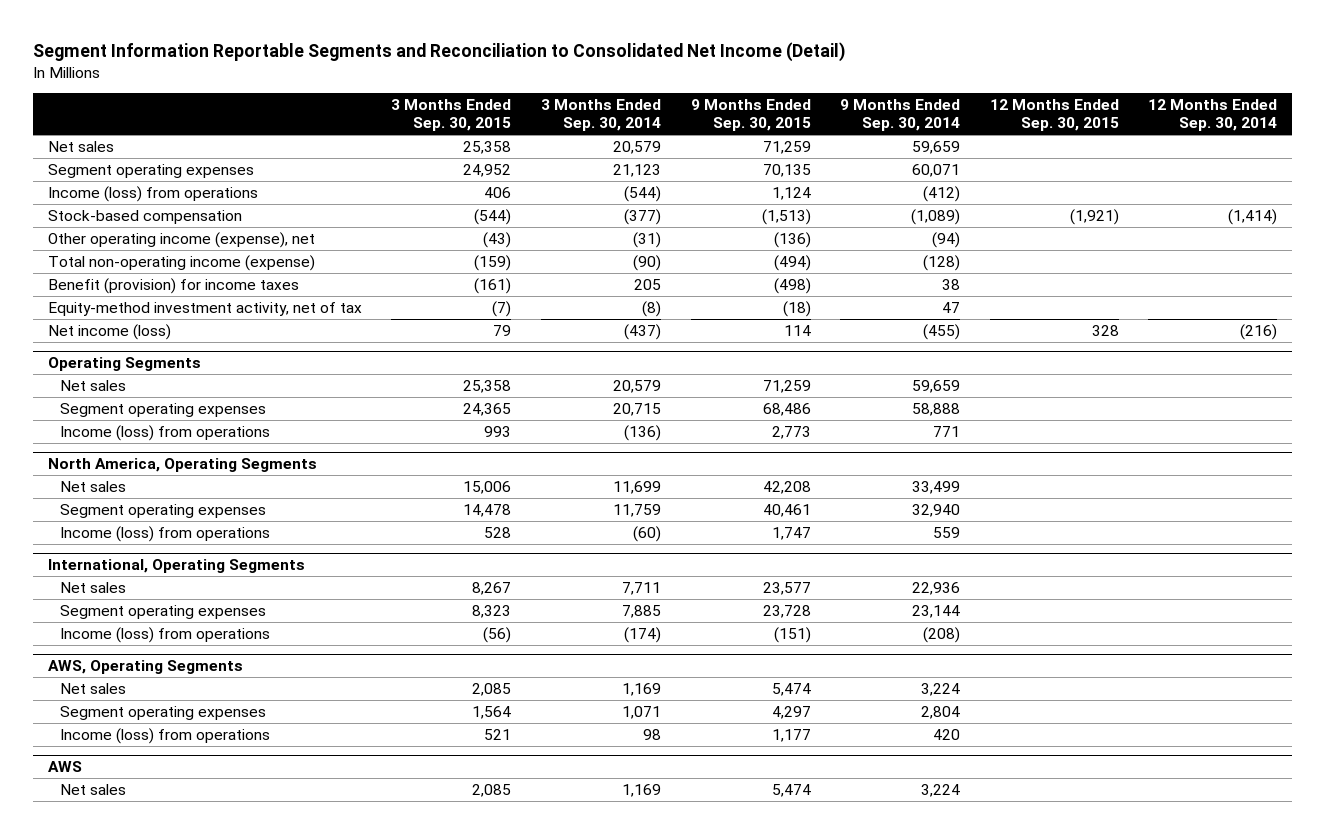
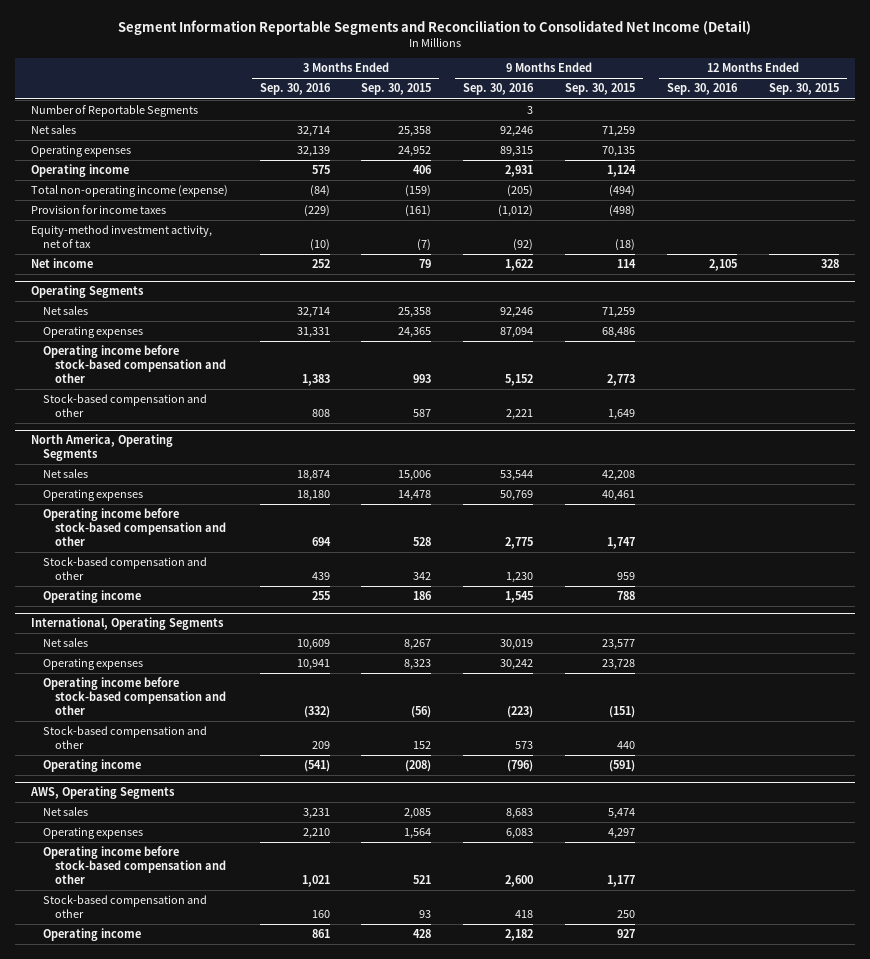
[541,98,662,132] 3 Months Ended Sep. 30, 2014 -> none
[840,98,961,132] 9 Months Ended Sep. 30, 2014 -> none
[1148,98,1278,132] 12 Months Ended Sep. 30, 2014 -> none
none -> [259,83,331,96] Sep. 30, 2016
none -> [463,83,535,96] Sep. 30, 2016
none -> [667,83,739,96] Sep. 30, 2016
none -> [30,105,198,118] Number of Reportable Segments
[47,209,242,224] Stock-based compensation -> none
[47,231,315,248] Other operating income (expense), net -> none
[47,163,254,178] Segment operating expenses -> [30,145,131,158] Operating expenses
[47,185,258,202] Income (loss) from operations -> [30,164,129,178] Operating income
[47,277,299,294] Benefit (provision) for income taxes -> [30,205,166,215] Provision for income taxes
[47,323,171,340] Net income (loss) -> [30,258,93,269] Net income
[60,402,267,417] Segment operating expenses -> [42,326,143,339] Operating expenses
[60,424,271,441] Income (loss) from operations -> [42,345,226,384] Operating income before stock-based compensation and other
none -> [42,394,207,418] Stock-based compensation and other
[60,503,267,518] Segment operating expenses -> [42,489,143,502] Operating expenses
none -> [42,508,226,547] Operating income before stock-based compensation and other
none -> [42,557,207,581] Stock-based compensation and other
[60,525,271,542] Income (loss) from operations -> [42,590,141,604] Operating income
[484,526,512,538] 528 -> [413,591,433,601] 186
[771,526,811,540] 1,747 -> [617,591,636,601] 788
[60,604,267,619] Segment operating expenses -> [42,658,143,671] Operating expenses
none -> [42,677,226,716] Operating income before stock-based compensation and other
none -> [42,726,207,750] Stock-based compensation and other
[60,626,271,643] Income (loss) from operations -> [42,759,141,773] Operating income
[483,626,512,643] (56) -> [405,760,432,773] (208)
[773,626,811,643] (151) -> [609,760,636,773] (591)
[47,761,82,773] AWS -> none
[60,783,127,795] Net sales -> none
[60,705,267,720] Segment operating expenses -> [42,827,143,840] Operating expenses
none -> [42,846,226,885] Operating income before stock-based compensation and other
none -> [42,895,207,919] Stock-based compensation and other
[60,727,271,744] Income (loss) from operations -> [42,928,141,942] Operating income
[484,728,512,740] 521 -> [413,929,432,939] 428
[771,728,811,742] 1,177 -> [617,929,636,939] 927

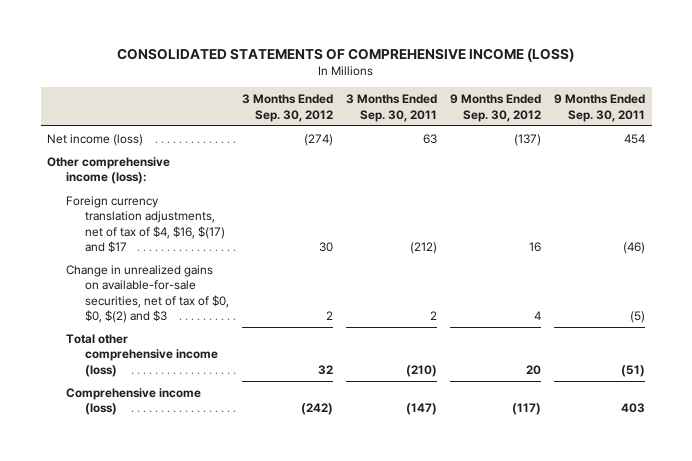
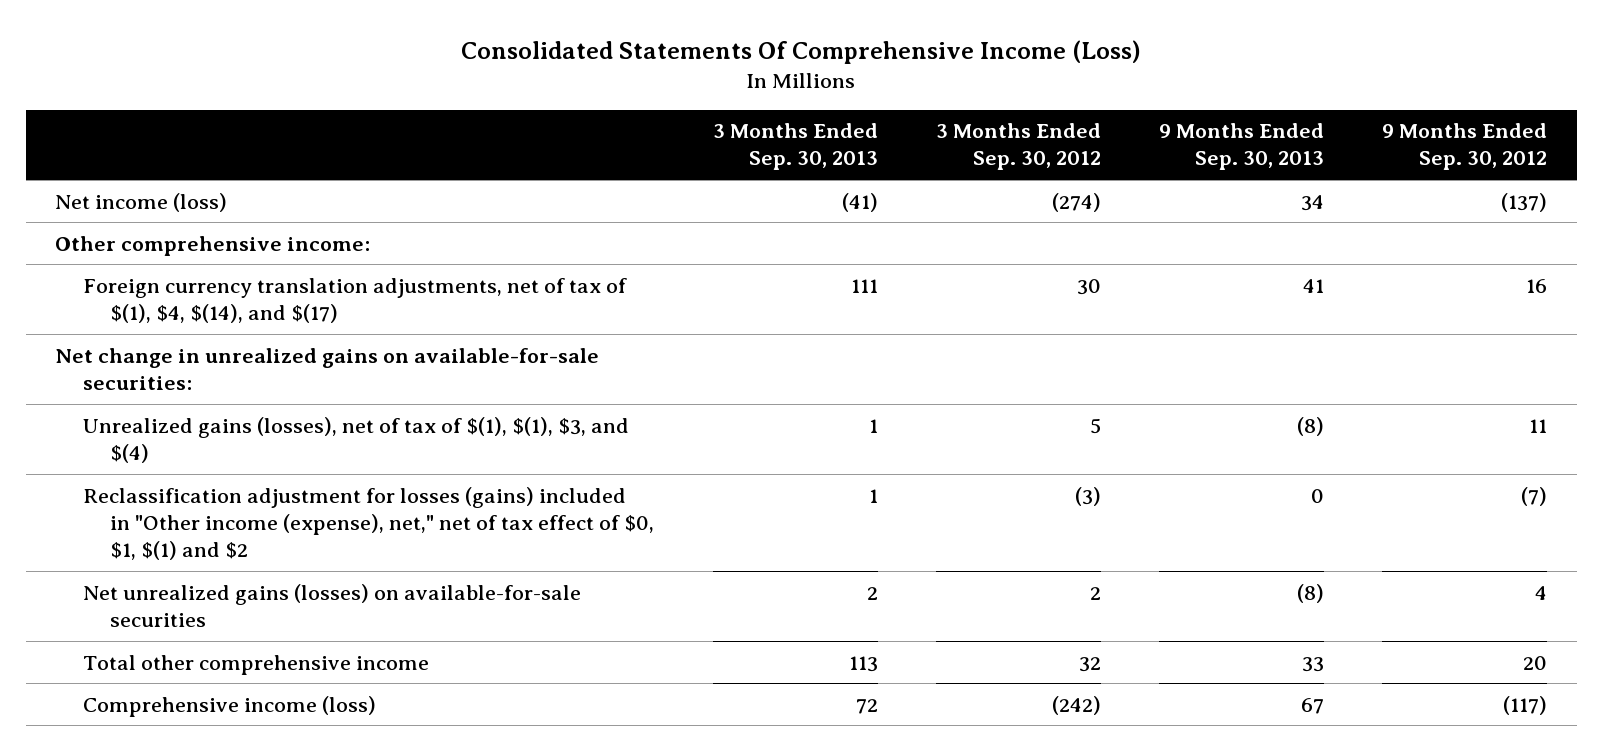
[117,48,575,63] CONSOLIDATED STATEMENTS OF COMPREHENSIVE INCOME (LOSS) -> [461,40,1142,65] Consolidated Statements Of Comprehensive Income (Loss)
[346,94,438,122] 3 Months Ended Sep. 30, 2011 -> none
[554,94,646,122] 9 Months Ended Sep. 30, 2011 -> none
none -> [712,123,878,171] 3 Months Ended Sep. 30, 2013
none -> [1159,123,1325,171] 9 Months Ended Sep. 30, 2013
[46,156,170,185] Other comprehensive income (loss): -> [54,235,370,256] Other comprehensive income:
[66,195,226,254] Foreign currency translation adjustments, net of tax of $4, $16, $(17) and $17 -> [82,277,627,323] Foreign currency translation adjustments, net of tax of $(1), $4, $(14), and $(17)
none -> [54,347,599,390] Net change in unrealized gains on available-for-sale securities:
none -> [82,416,629,463] Unrealized gains (losses), net of tax of $(1), $(1), $3, and $(4)
none -> [82,486,655,561] Reclassification adjustment for losses (gains) included in "Other income (expense), net," net of tax effect of $0, $1, $(1) and $2
[66,264,230,324] Change in unrealized gains on available-for-sale securities, net of tax of $0, $0, $(2) and $3 -> [82,583,581,627] Net unrealized gains (losses) on available-for-sale securities
[66,333,219,377] Total other comprehensive income (loss) -> [82,654,429,675] Total other comprehensive income

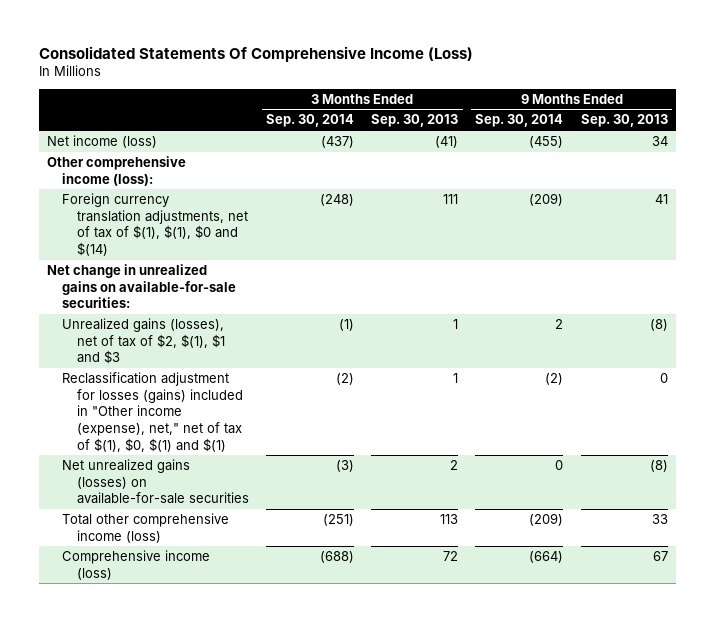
[935,123,1101,171] 3 Months Ended Sep. 30, 2012 -> none
[1382,123,1548,171] 9 Months Ended Sep. 30, 2012 -> none
none -> [266,114,355,128] Sep. 30, 2014
none -> [475,114,564,128] Sep. 30, 2014
[54,235,370,256] Other comprehensive income: -> [47,156,187,186] Other comprehensive income (loss):
[82,277,627,323] Foreign currency translation adjustments, net of tax of $(1), $4, $(14), and $(17) -> [62,193,248,257] Foreign currency translation adjustments, net of tax of $(1), $(1), $0 and $(14)
[82,416,629,463] Unrealized gains (losses), net of tax of $(1), $(1), $3, and $(4) -> [62,318,225,365] Unrealized gains (losses), net of tax of $2, $(1), $1 and $3
[82,486,655,561] Reclassification adjustment for losses (gains) included in "Other income (expense), net," net of tax effect of $0, $1, $(1) and $2 -> [62,372,243,452] Reclassification adjustment for losses (gains) included in "Other income (expense), net," net of tax of $(1), $0, $(1) and $(1)
[82,654,429,675] Total other comprehensive income -> [62,513,230,543] Total other comprehensive income (loss)

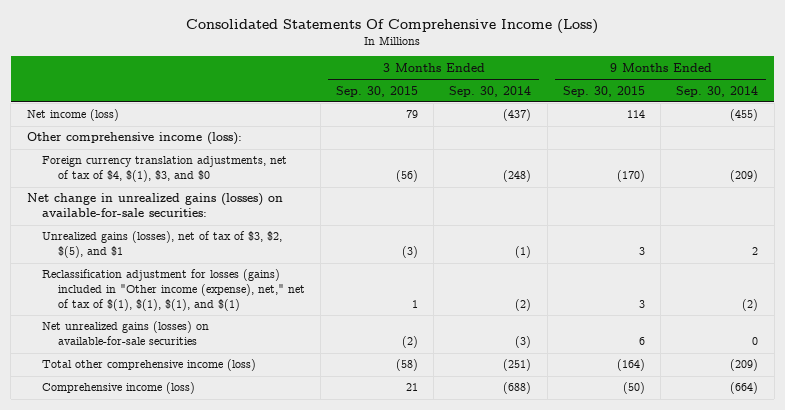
[371,114,459,128] Sep. 30, 2013 -> none
[580,114,668,128] Sep. 30, 2013 -> none
none -> [335,85,418,97] Sep. 30, 2015
none -> [562,85,645,97] Sep. 30, 2015
[62,193,248,257] Foreign currency translation adjustments, net of tax of $(1), $(1), $0 and $(14) -> [42,156,288,183] Foreign currency translation adjustments, net of tax of $4, $(1), $3, and $0
[47,264,237,309] Net change in unrealized gains on available-for-sale securities: -> [26,193,283,218] Net change in unrealized gains (losses) on available-for-sale securities:
[62,318,225,365] Unrealized gains (losses), net of tax of $2, $(1), $1 and $3 -> [42,231,283,259] Unrealized gains (losses), net of tax of $3, $2, $(5), and $1
[62,372,243,452] Reclassification adjustment for losses (gains) included in "Other income (expense), net," net of tax of $(1), $0, $(1) and $(1) -> [42,269,305,311] Reclassification adjustment for losses (gains) included in "Other income (expense), net," net of tax of $(1), $(1), $(1), and $(1)

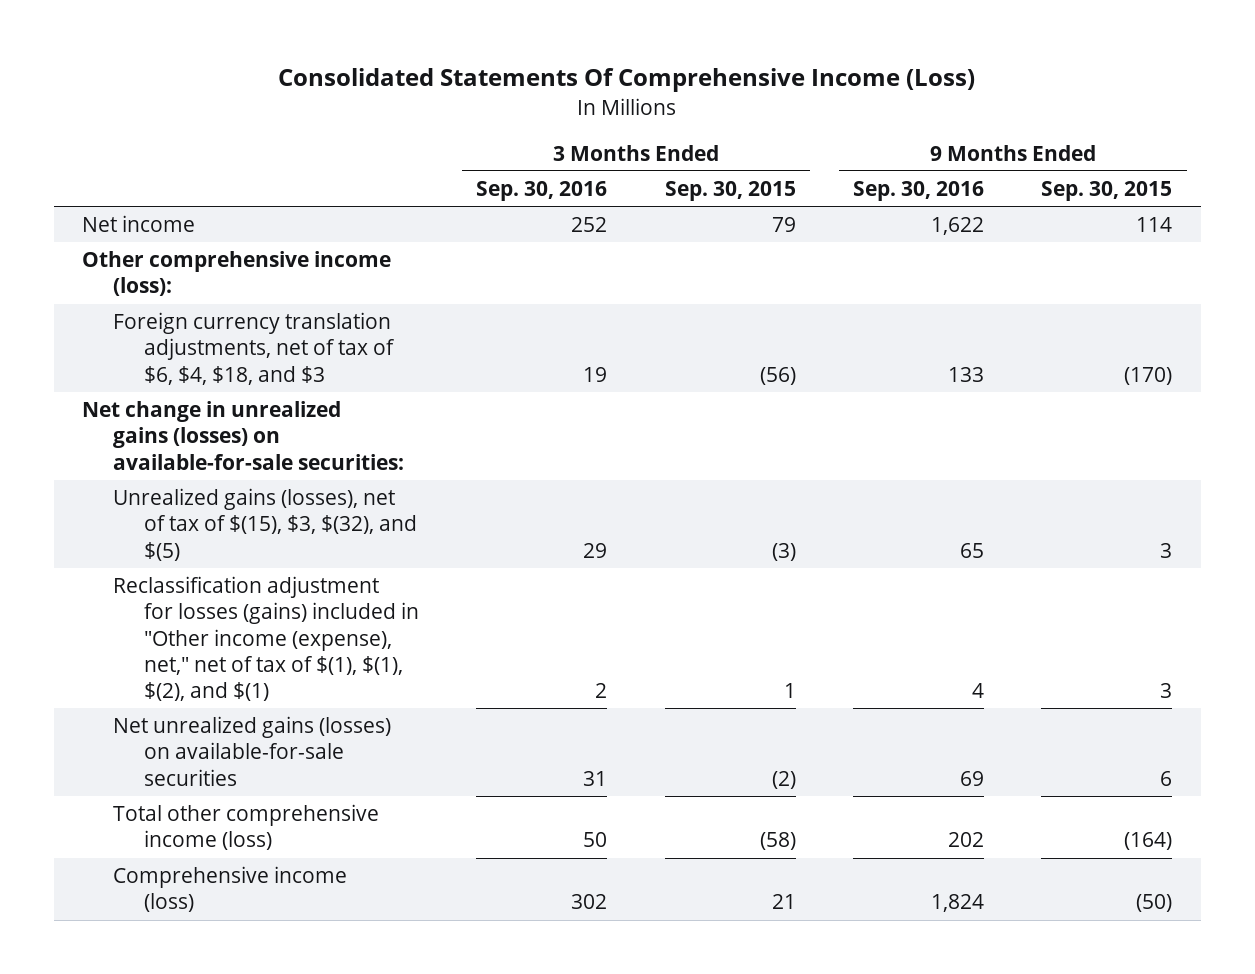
[449,85,532,97] Sep. 30, 2014 -> none
[676,85,759,97] Sep. 30, 2014 -> none
none -> [476,181,608,202] Sep. 30, 2016
none -> [853,181,985,202] Sep. 30, 2016
[26,109,119,122] Net income (loss) -> [82,215,196,233] Net income
[42,156,288,183] Foreign currency translation adjustments, net of tax of $4, $(1), $3, and $0 -> [113,312,395,385] Foreign currency translation adjustments, net of tax of $6, $4, $18, and $3
[42,231,283,259] Unrealized gains (losses), net of tax of $3, $2, $(5), and $1 -> [113,488,417,561] Unrealized gains (losses), net of tax of $(15), $3, $(32), and $(5)
[42,269,305,311] Reclassification adjustment for losses (gains) included in "Other income (expense), net," net of tax of $(1), $(1), $(1), and $(1) -> [113,576,419,702] Reclassification adjustment for losses (gains) included in "Other income (expense), net," net of tax of $(1), $(1), $(2), and $(1)

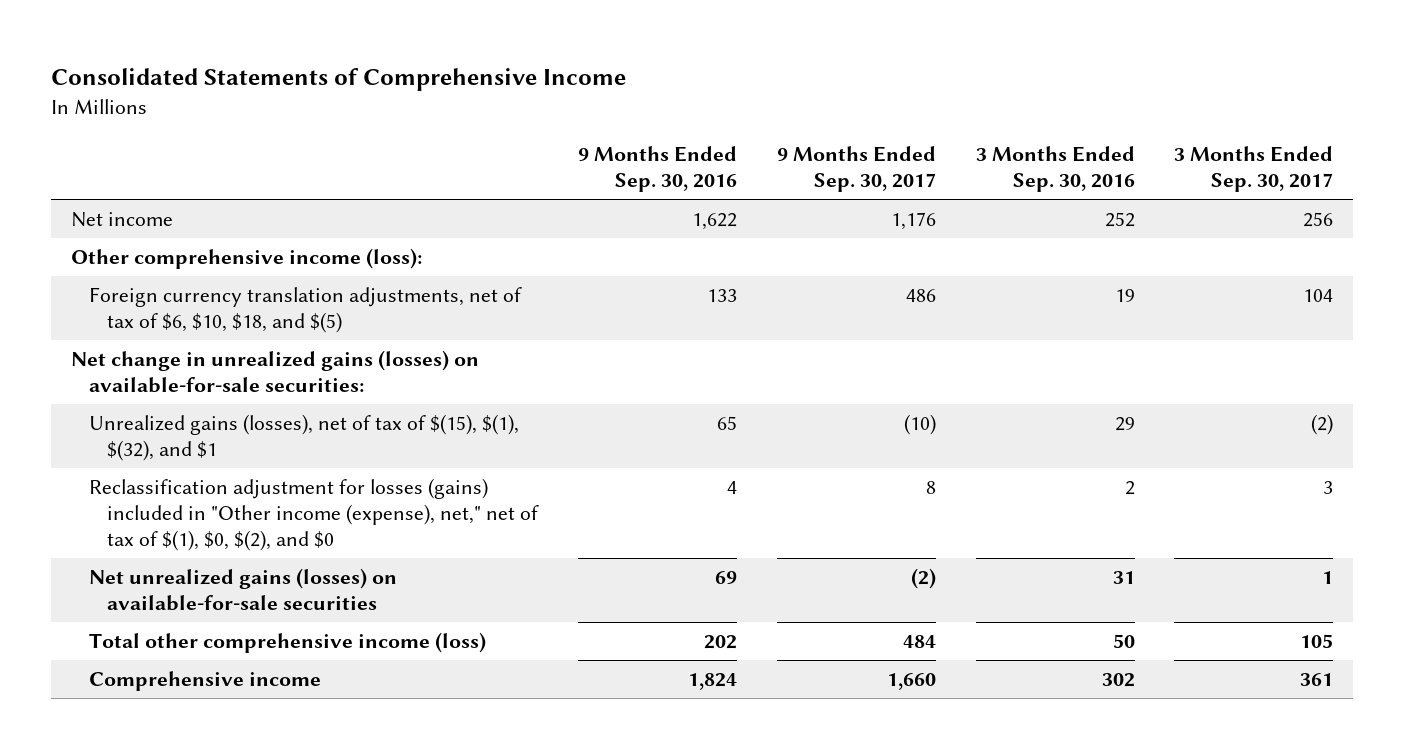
[278,68,976,93] Consolidated Statements Of Comprehensive Income (Loss) -> [51,67,627,91] Consolidated Statements of Comprehensive Income
[664,181,796,202] Sep. 30, 2015 -> none
[1041,181,1173,202] Sep. 30, 2015 -> none
none -> [776,146,936,193] 9 Months Ended Sep. 30, 2017
none -> [1174,146,1334,193] 3 Months Ended Sep. 30, 2017
[113,312,395,385] Foreign currency translation adjustments, net of tax of $6, $4, $18, and $3 -> [89,286,523,334] Foreign currency translation adjustments, net of tax of $6, $10, $18, and $(5)
[113,488,417,561] Unrealized gains (losses), net of tax of $(15), $3, $(32), and $(5) -> [89,413,520,462] Unrealized gains (losses), net of tax of $(15), $(1), $(32), and $1
[113,576,419,702] Reclassification adjustment for losses (gains) included in "Other income (expense), net," net of tax of $(1), $(1), $(2), and $(1) -> [89,477,540,552] Reclassification adjustment for losses (gains) included in "Other income (expense), net," net of tax of $(1), $0, $(2), and $0
[113,866,348,913] Comprehensive income (loss) -> [89,670,322,691] Comprehensive income

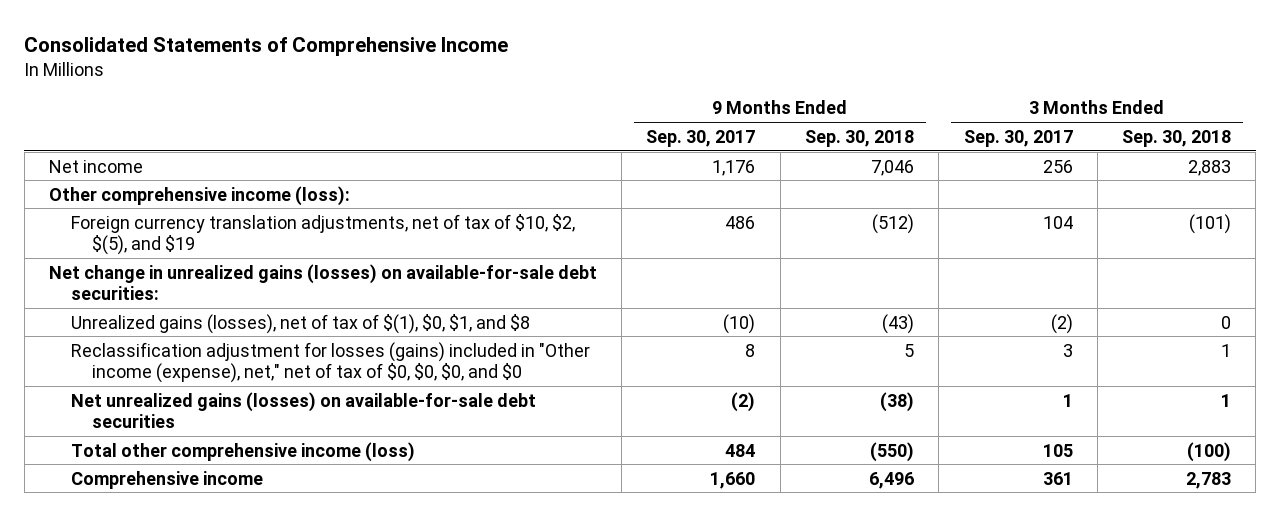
[578,146,738,193] 9 Months Ended Sep. 30, 2016 -> none
[975,146,1135,193] 3 Months Ended Sep. 30, 2016 -> none
none -> [805,129,915,147] Sep. 30, 2018
none -> [1122,129,1232,147] Sep. 30, 2018
[89,286,523,334] Foreign currency translation adjustments, net of tax of $6, $10, $18, and $(5) -> [70,213,575,256] Foreign currency translation adjustments, net of tax of $10, $2, $(5), and $19
[71,349,480,394] Net change in unrealized gains (losses) on available-for-sale securities: -> [48,263,597,301] Net change in unrealized gains (losses) on available-for-sale debt securities:
[89,413,520,462] Unrealized gains (losses), net of tax of $(15), $(1), $(32), and $1 -> [70,313,530,334] Unrealized gains (losses), net of tax of $(1), $0, $1, and $8
[89,477,540,552] Reclassification adjustment for losses (gains) included in "Other income (expense), net," net of tax of $(1), $0, $(2), and $0 -> [70,341,590,384] Reclassification adjustment for losses (gains) included in "Other income (expense), net," net of tax of $0, $0, $0, and $0
[89,567,398,612] Net unrealized gains (losses) on available-for-sale securities -> [70,391,536,429] Net unrealized gains (losses) on available-for-sale debt securities

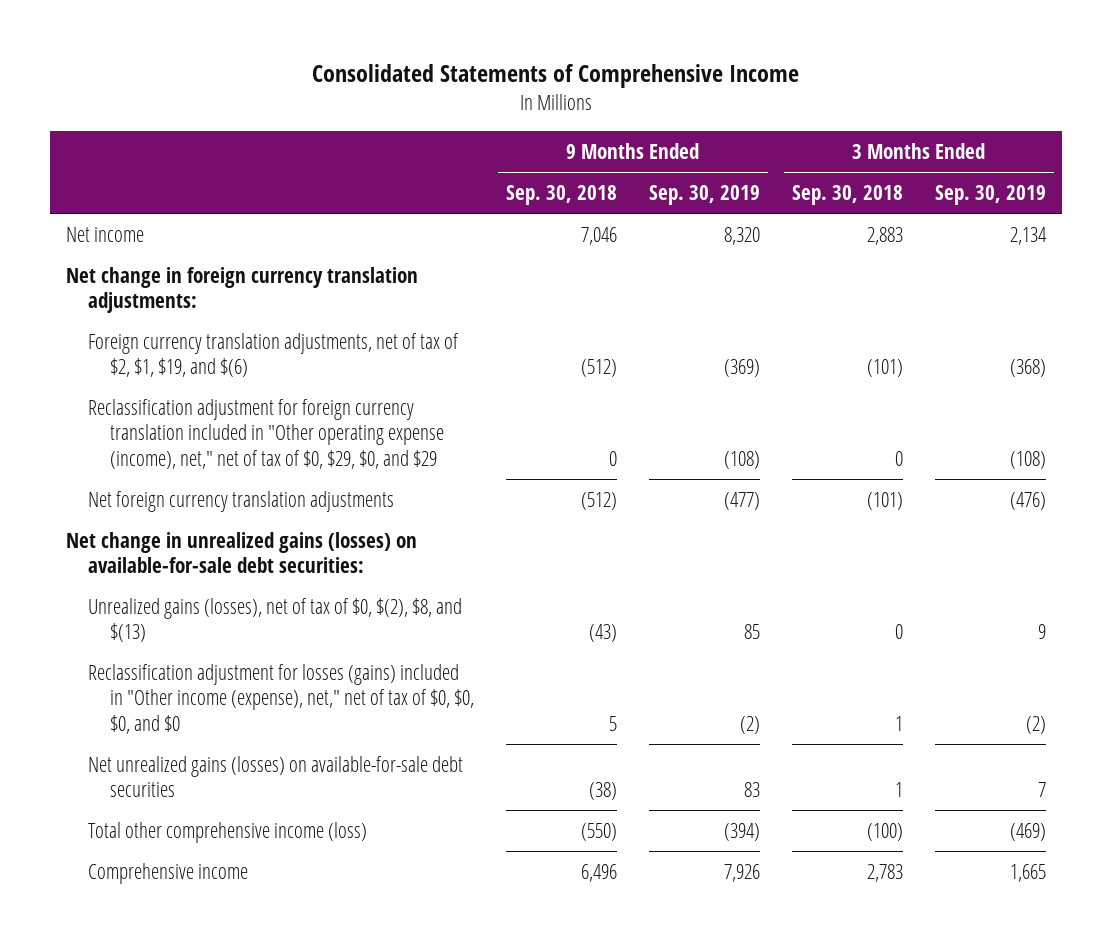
[646,129,756,147] Sep. 30, 2017 -> none
[963,129,1073,147] Sep. 30, 2017 -> none
none -> [649,185,761,206] Sep. 30, 2019
none -> [935,185,1047,206] Sep. 30, 2019
[48,185,350,206] Other comprehensive income (loss): -> none
none -> [65,266,418,314] Net change in foreign currency translation adjustments:
none -> [87,332,459,378] Foreign currency translation adjustments, net of tax of $2, $1, $19, and $(6)
none -> [87,398,445,469] Reclassification adjustment for foreign currency translation included in "Other operating expense (income), net," net of tax of $0, $29, $0, and $29
[70,213,575,256] Foreign currency translation adjustments, net of tax of $10, $2, $(5), and $19 -> [87,490,394,512] Net foreign currency translation adjustments
[70,313,530,334] Unrealized gains (losses), net of tax of $(1), $0, $1, and $8 -> [87,597,462,643] Unrealized gains (losses), net of tax of $0, $(2), $8, and $(13)

